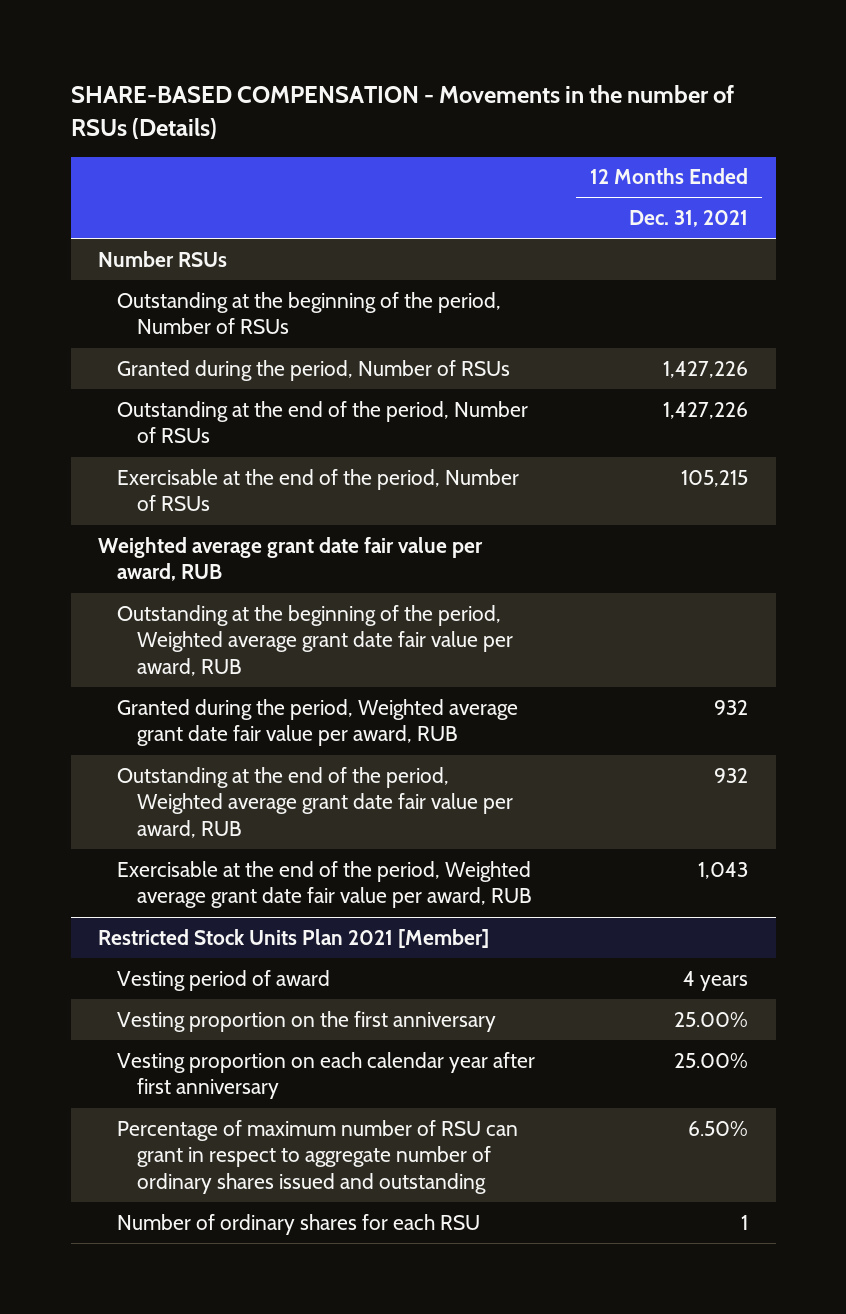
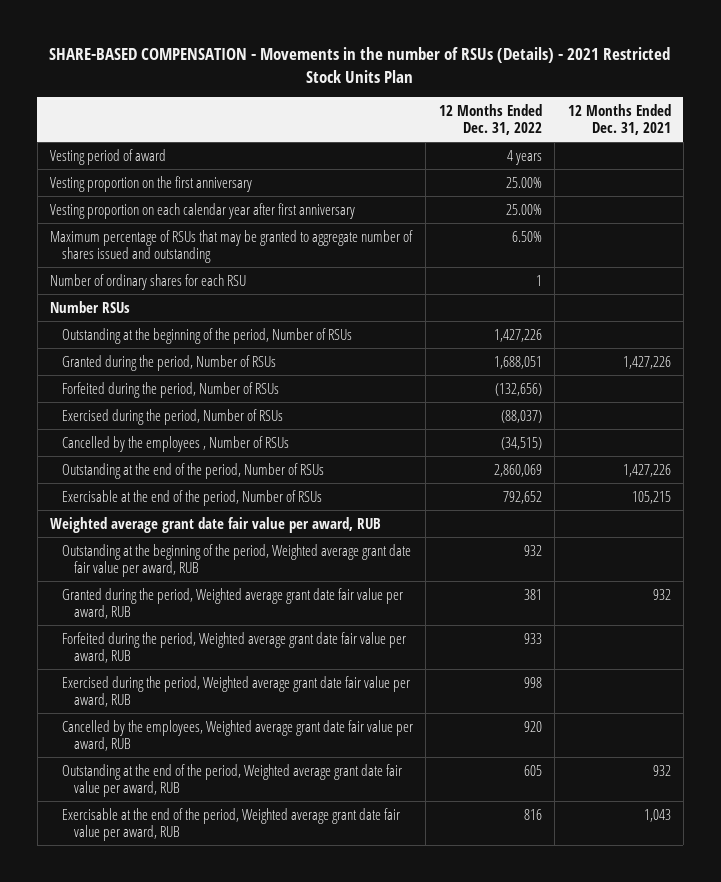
[70,85,734,139] SHARE-BASED COMPENSATION - Movements in the number of RSUs (Details) -> [49,47,671,83] SHARE-BASED COMPENSATION - Movements in the number of RSUs (Details) - 2021 Restricted Stock Units Plan
none -> [438,103,542,136] 12 Months Ended Dec. 31, 2022
none -> [50,148,167,165] Vesting period of award
none -> [50,175,253,192] Vesting proportion on the first anniversary
none -> [50,202,356,219] Vesting proportion on each calendar year after first anniversary
none -> [50,229,414,263] Maximum percentage of RSUs that may be granted to aggregate number of shares issued and outstanding
none -> [50,273,247,290] Number of ordinary shares for each RSU
none -> [61,381,279,398] Forfeited during the period, Number of RSUs
none -> [61,408,283,425] Exercised during the period, Number of RSUs
none -> [61,435,289,452] Cancelled by the employees , Number of RSUs
none -> [61,631,406,663] Forfeited during the period, Weighted average grant date fair value per award, RUB
none -> [61,675,410,707] Exercised during the period, Weighted average grant date fair value per award, RUB
none -> [61,719,413,751] Cancelled by the employees, Weighted average grant date fair value per award, RUB
[98,928,490,948] Restricted Stock Units Plan 2021 [Member] -> none
[117,969,331,991] Vesting period of award -> none
[117,1010,497,1032] Vesting proportion on the first anniversary -> none
[117,1051,536,1100] Vesting proportion on each calendar year after first anniversary -> none
[117,1119,519,1195] Percentage of maximum number of RSU can grant in respect to aggregate number of ordinary shares issued and outstanding -> none
[117,1213,481,1235] Number of ordinary shares for each RSU -> none

